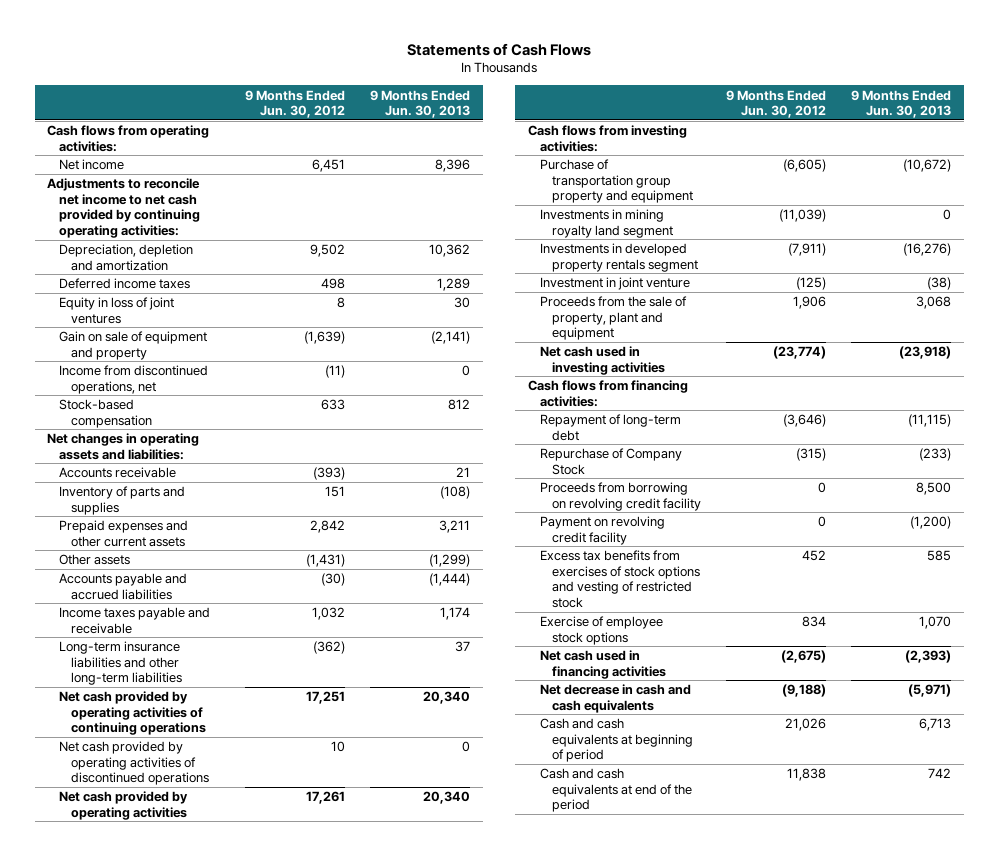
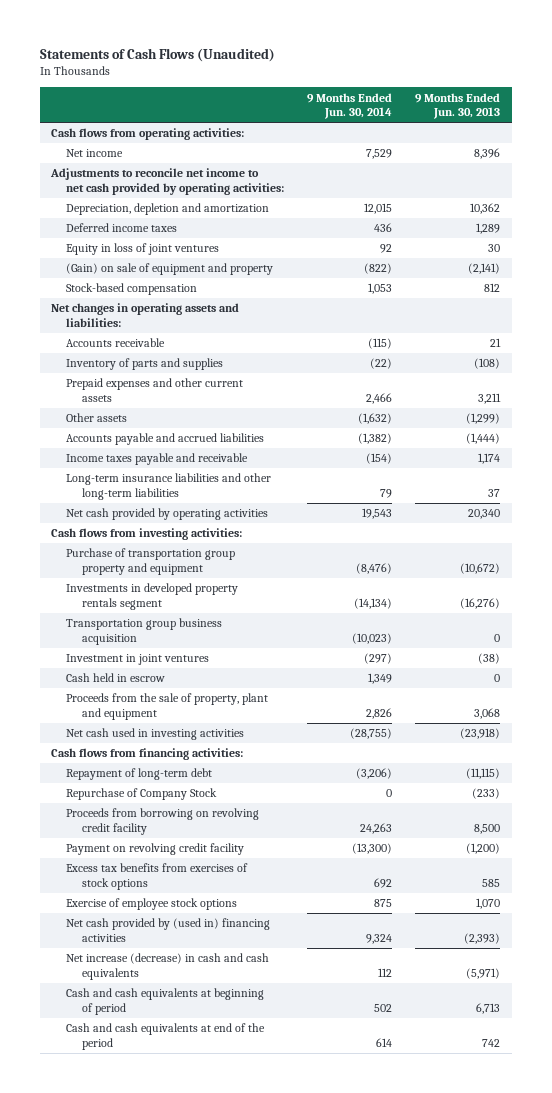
[407,42,592,56] Statements of Cash Flows -> [39,47,275,62] Statements of Cash Flows (Unaudited)
[245,89,346,119] 9 Months Ended Jun. 30, 2012 -> none
none -> [307,92,393,120] 9 Months Ended Jun. 30, 2014
[47,178,201,238] Adjustments to reconcile net income to net cash provided by continuing operating activities: -> [50,168,285,195] Adjustments to reconcile net income to net cash provided by operating activities:
[59,365,209,394] Income from discontinued operations, net -> none
[59,331,208,360] Gain on sale of equipment and property -> [66,263,274,276] (Gain) on sale of equipment and property
[59,691,207,736] Net cash provided by operating activities of continuing operations -> none
[59,741,210,786] Net cash provided by operating activities of discontinued operations -> none
[540,209,674,238] Investments in mining royalty land segment -> none
none -> [66,618,223,645] Transportation group business acquisition
[540,277,691,291] Investment in joint venture -> [66,654,210,666] Investment in joint ventures
none -> [66,673,166,683] Cash held in escrow
[540,550,701,608] Excess tax benefits from exercises of stock options and vesting of restricted stock -> [66,863,249,890] Excess tax benefits from exercises of stock options
[540,650,667,679] Net cash used in financing activities -> [66,918,271,942] Net cash provided by (used in) financing activities
[540,684,692,713] Net decrease in cash and cash equivalents -> [66,953,270,980] Net increase (decrease) in cash and cash equivalents

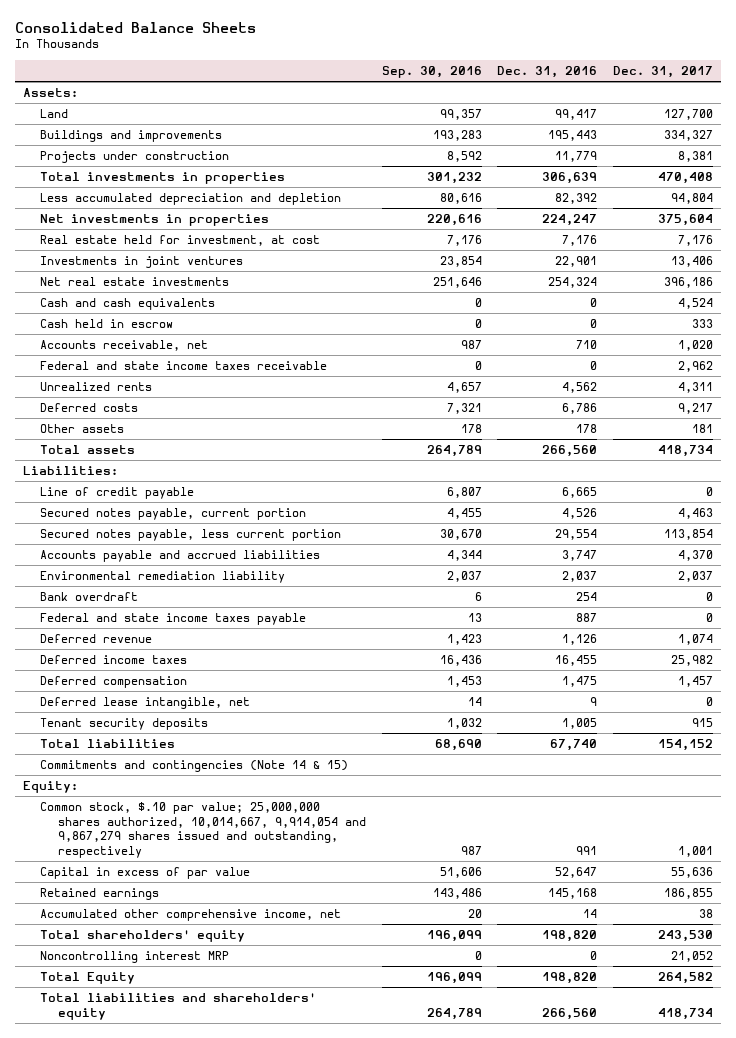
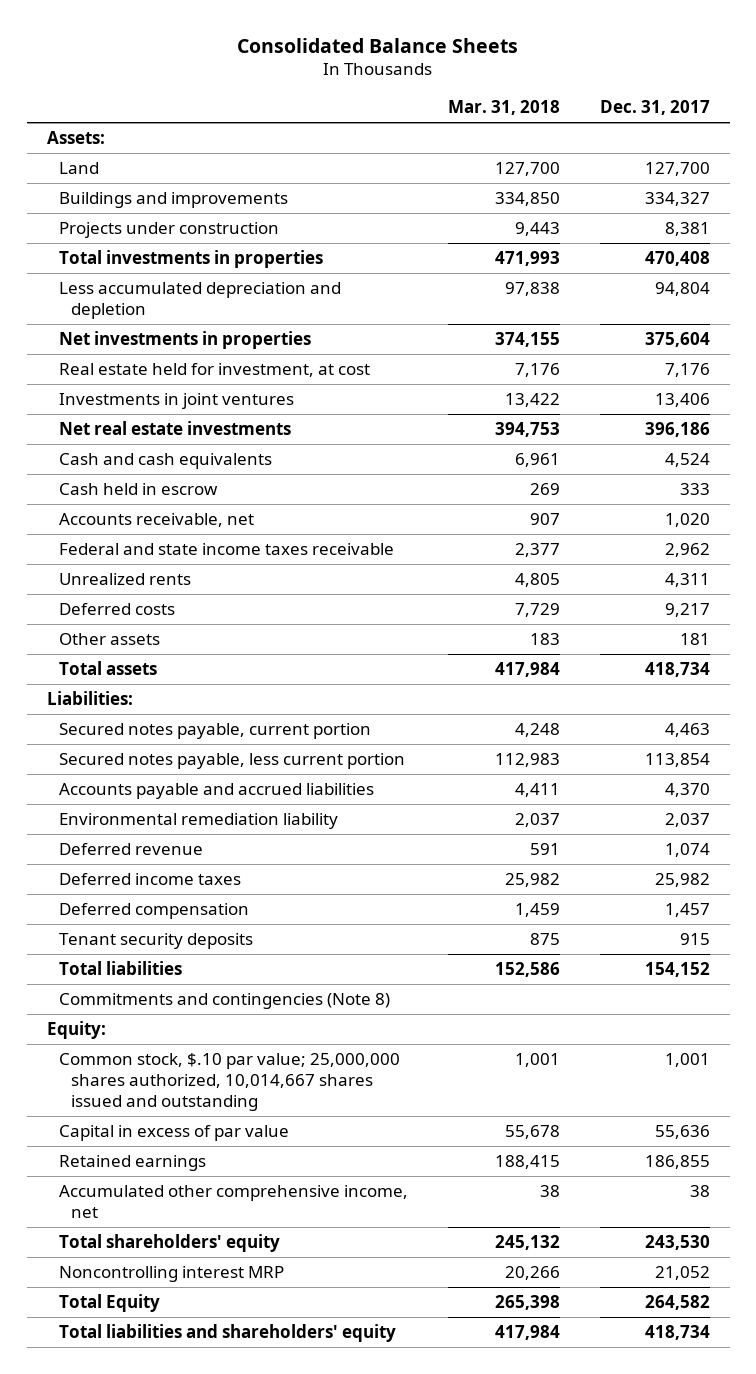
[381,66,482,79] Sep. 30, 2016 -> none
[497,66,598,79] Dec. 31, 2016 -> none
none -> [447,100,560,116] Mar. 31, 2018
[40,487,195,500] Line of credit payable -> none
[40,592,139,602] Bank overdraft -> none
[40,613,307,626] Federal and state income taxes payable -> none
[40,697,251,710] Deferred lease intangible, net -> none
[40,760,349,773] Commitments and contingencies (Note 14 & 15) -> [58,993,390,1010] Commitments and contingencies (Note 8)
[40,802,366,858] Common stock, $.10 par value; 25,000,000 shares authorized, 10,014,667, 9,914,054 and 9,867,279 shares issued and outstanding, respectively -> [58,1053,400,1112] Common stock, $.10 par value; 25,000,000 shares authorized, 10,014,667 shares issued and outstanding

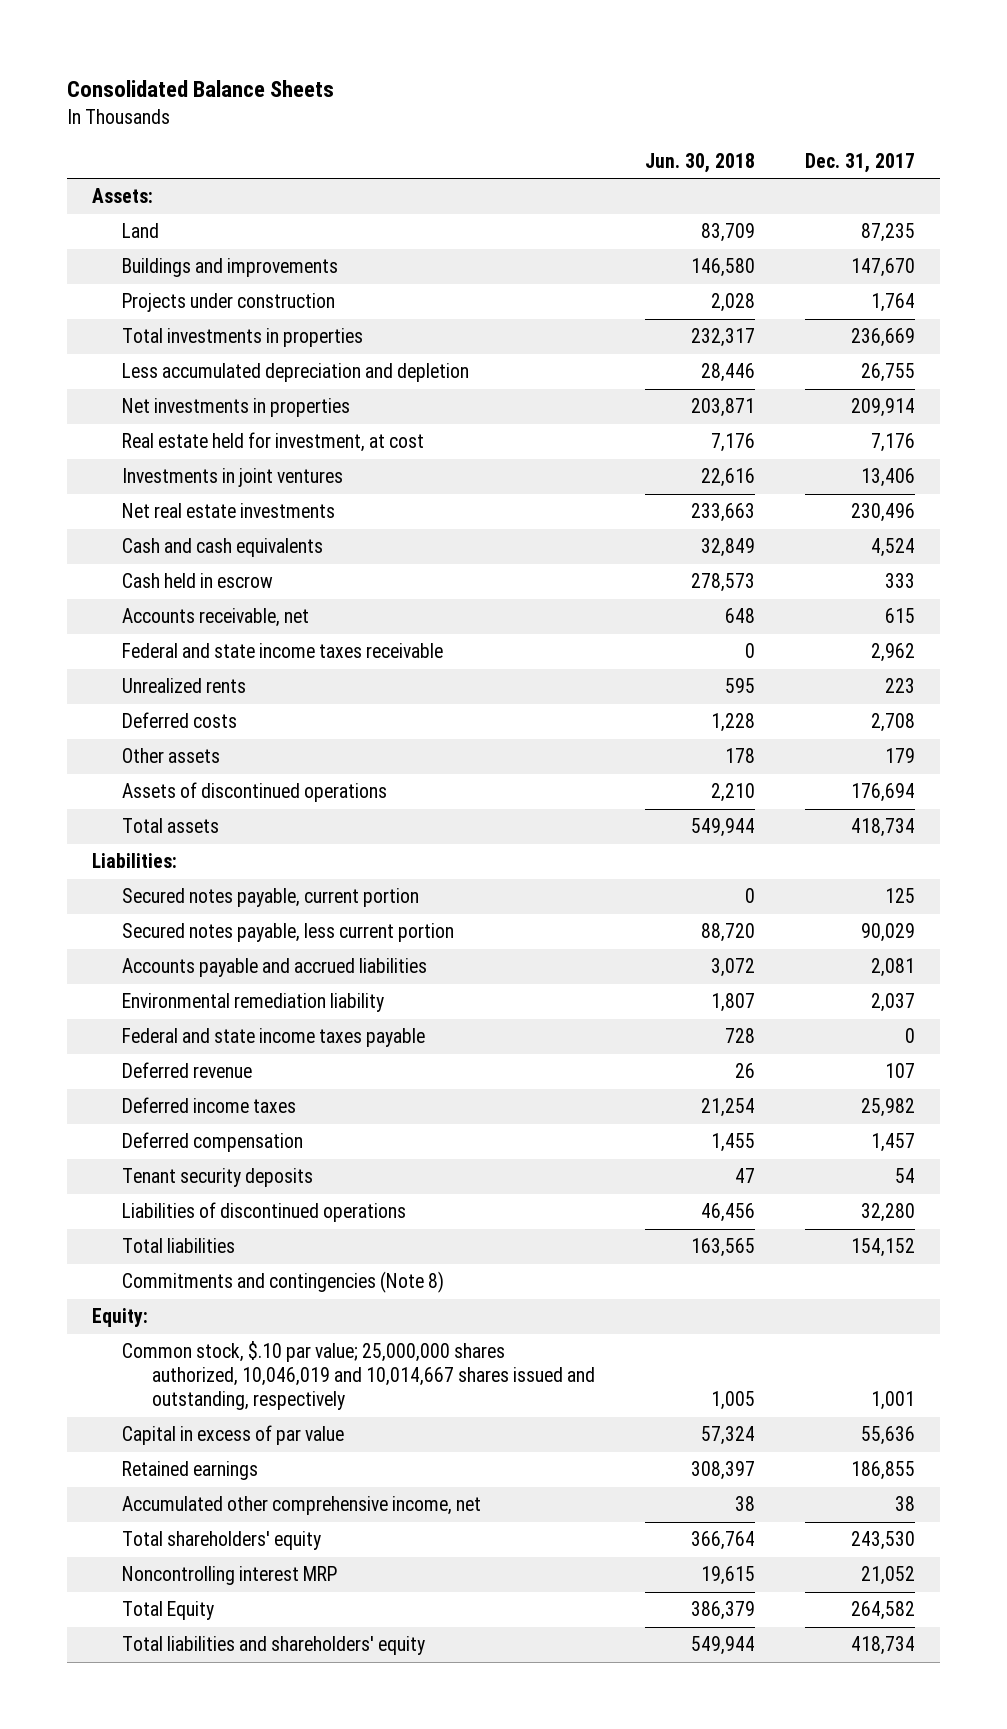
[447,100,560,116] Mar. 31, 2018 -> none
none -> [645,153,756,174] Jun. 30, 2018
[644,162,710,177] 127,700 -> [861,223,916,243] 87,235
[644,192,710,207] 334,327 -> [851,258,916,278] 147,670
[664,222,710,237] 8,381 -> [871,293,916,313] 1,764
[644,251,710,267] 470,408 -> [851,328,916,348] 236,669
[654,282,710,297] 94,804 -> [861,363,916,383] 26,755
[644,332,710,348] 375,604 -> [851,398,916,418] 209,914
[644,422,710,438] 396,186 -> [851,503,916,523] 230,496
[664,513,710,528] 1,020 -> [885,608,916,624] 615
[664,573,710,588] 4,311 -> [885,678,916,694] 223
[664,603,710,618] 9,217 -> [871,713,916,733] 2,708
[679,633,710,646] 181 -> [885,748,916,764] 179
none -> [122,782,388,803] Assets of discontinued operations
[664,723,710,738] 4,463 -> [885,888,916,904] 125
[644,753,710,768] 113,854 -> [861,923,916,943] 90,029
[664,783,710,798] 4,370 -> [871,958,916,978] 2,081
none -> [122,1028,426,1048] Federal and state income taxes payable
[664,843,710,858] 1,074 -> [885,1063,916,1079] 107
[679,933,710,946] 915 -> [895,1168,916,1184] 54
none -> [122,1202,407,1223] Liabilities of discontinued operations
[58,1053,400,1112] Common stock, $.10 par value; 25,000,000 shares authorized, 10,014,667 shares issued and outstanding -> [122,1341,596,1411] Common stock, $.10 par value; 25,000,000 shares authorized, 10,046,019 and 10,014,667 shares issued and outstanding, respectively

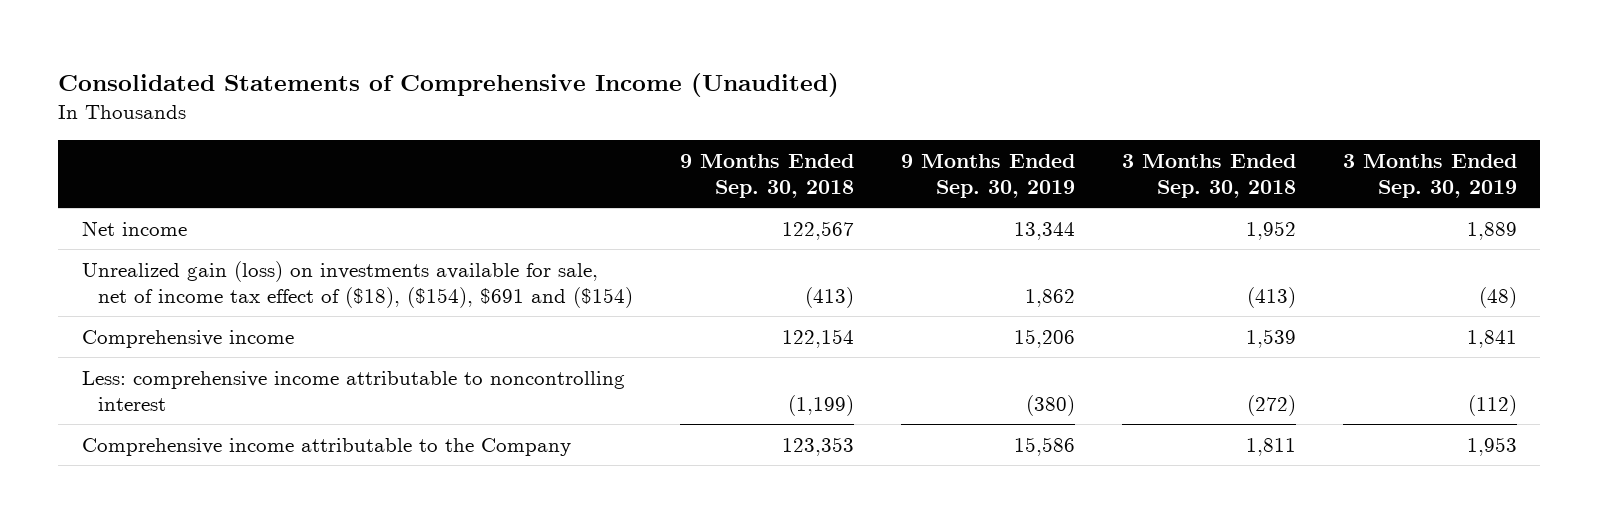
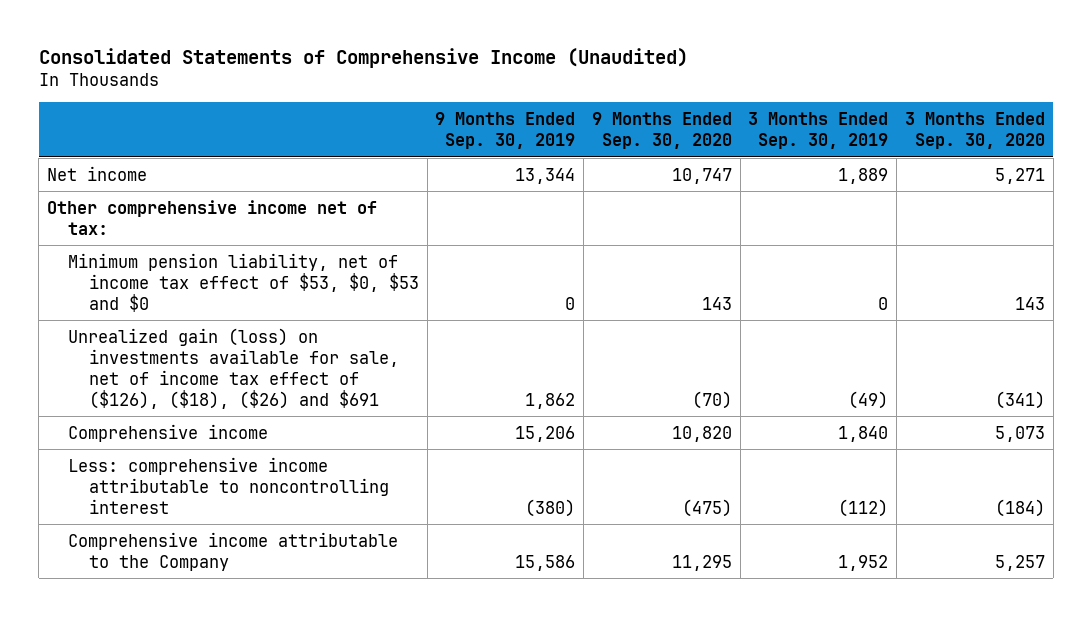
[679,153,854,199] 9 Months Ended Sep. 30, 2018 -> none
[1121,153,1296,199] 3 Months Ended Sep. 30, 2018 -> none
none -> [591,111,732,149] 9 Months Ended Sep. 30, 2020
none -> [904,111,1045,149] 3 Months Ended Sep. 30, 2020
none -> [47,199,378,235] Other comprehensive income net of tax:
none -> [68,252,419,312] Minimum pension liability, net of income tax effect of $53, $0, $53 and $0
[81,260,633,308] Unrealized gain (loss) on investments available for sale, net of income tax effect of ($18), ($154), $691 and ($154) -> [68,327,399,409] Unrealized gain (loss) on investments available for sale, net of income tax effect of ($126), ($18), ($26) and $691
[1478,286,1517,308] (48) -> [848,390,889,409] (49)
[1466,329,1517,348] 1,841 -> [838,425,889,442] 1,840
[1466,436,1517,456] 1,953 -> [838,554,889,571] 1,952

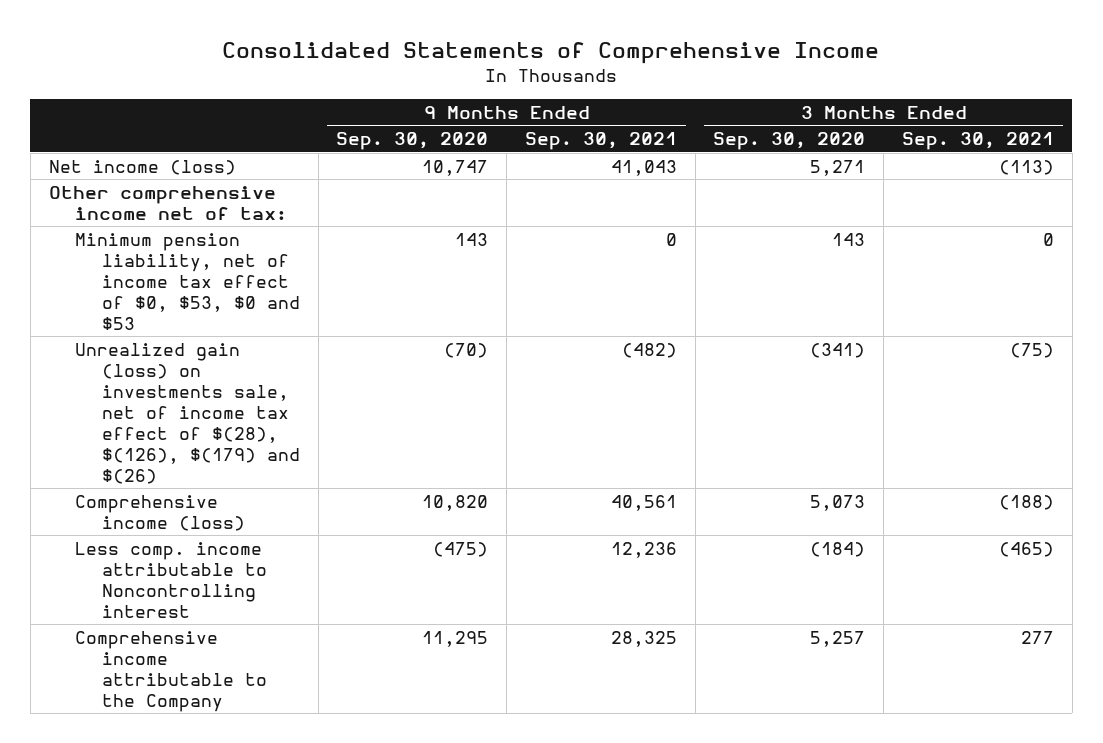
[38,48,688,69] Consolidated Statements of Comprehensive Income (Unaudited) -> [222,41,880,64] Consolidated Statements of Comprehensive Income
[435,111,576,149] 9 Months Ended Sep. 30, 2019 -> none
[748,111,889,149] 3 Months Ended Sep. 30, 2019 -> none
none -> [524,132,677,151] Sep. 30, 2021
none -> [902,132,1055,151] Sep. 30, 2021
[47,165,148,181] Net income -> [48,159,236,175] Net income (loss)
[68,252,419,312] Minimum pension liability, net of income tax effect of $53, $0, $53 and $0 -> [75,232,300,330] Minimum pension liability, net of income tax effect of $0, $53, $0 and $53
[68,327,399,409] Unrealized gain (loss) on investments available for sale, net of income tax effect of ($126), ($18), ($26) and $691 -> [75,342,300,484] Unrealized gain (loss) on investments sale, net of income tax effect of $(28), $(126), $(179) and $(26)
[68,423,269,442] Comprehensive income -> [75,494,245,531] Comprehensive income (loss)
[68,456,389,514] Less: comprehensive income attributable to noncontrolling interest -> [75,541,267,618] Less comp. income attributable to Noncontrolling interest

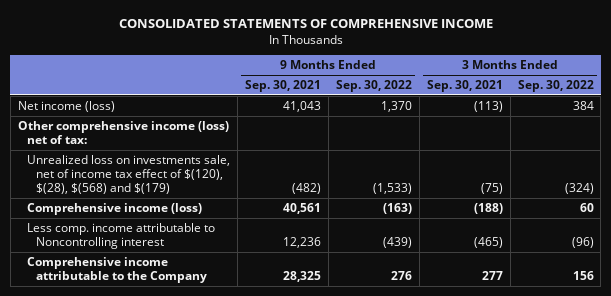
[222,41,880,64] Consolidated Statements of Comprehensive Income -> [118,19,493,29] CONSOLIDATED STATEMENTS OF COMPREHENSIVE INCOME
[336,132,489,151] Sep. 30, 2020 -> none
[713,132,866,151] Sep. 30, 2020 -> none
none -> [335,80,412,93] Sep. 30, 2022
none -> [517,80,594,93] Sep. 30, 2022
[75,232,300,330] Minimum pension liability, net of income tax effect of $0, $53, $0 and $53 -> none
[48,185,288,220] Other comprehensive income net of tax: -> [17,120,229,145] Other comprehensive income (loss) net of tax:
[75,342,300,484] Unrealized gain (loss) on investments sale, net of income tax effect of $(28), $(126), $(179) and $(26) -> [26,154,230,195] Unrealized loss on investments sale, net of income tax effect of $(120), $(28), $(568) and $(179)

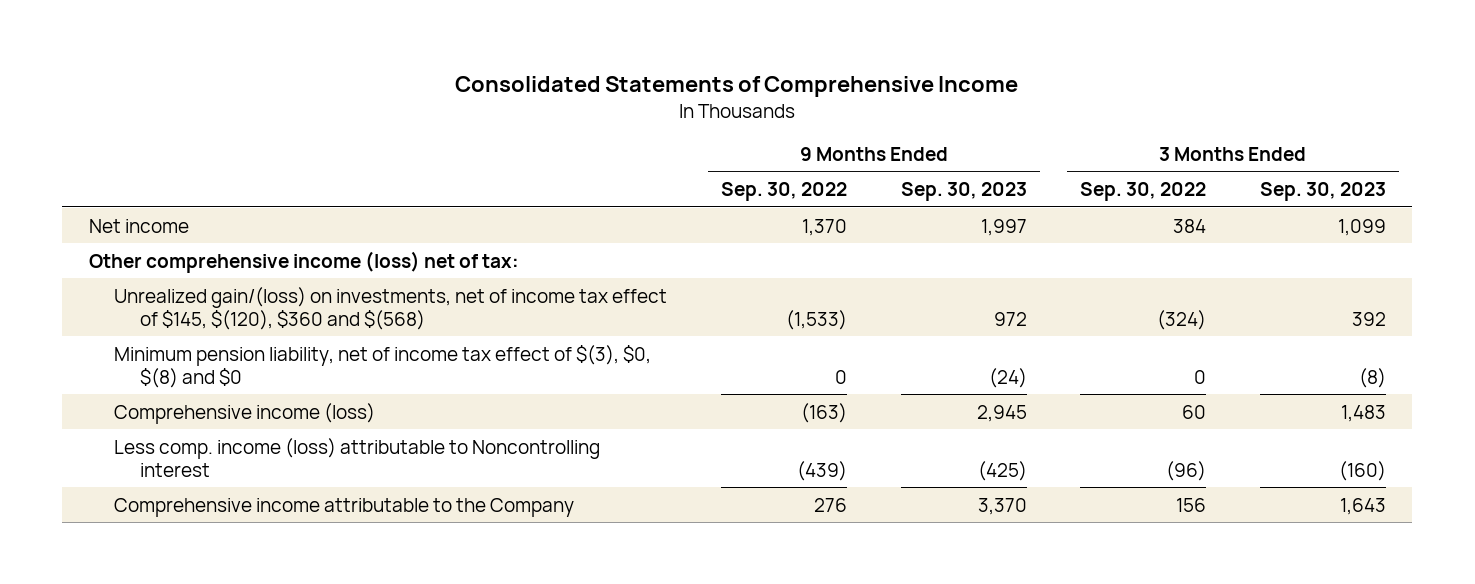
[118,19,493,29] CONSOLIDATED STATEMENTS OF COMPREHENSIVE INCOME -> [455,75,1019,97] Consolidated Statements of Comprehensive Income
[244,80,321,93] Sep. 30, 2021 -> none
[426,80,503,93] Sep. 30, 2021 -> none
none -> [900,182,1027,202] Sep. 30, 2023
none -> [1259,182,1386,202] Sep. 30, 2023
[17,100,115,112] Net income (loss) -> [89,218,190,233] Net income
[26,154,230,195] Unrealized loss on investments sale, net of income tax effect of $(120), $(28), $(568) and $(179) -> [114,286,668,330] Unrealized gain/(loss) on investments, net of income tax effect of $145, $(120), $360 and $(568)
none -> [114,344,652,388] Minimum pension liability, net of income tax effect of $(3), $0, $(8) and $0
[26,222,215,250] Less comp. income attributable to Noncontrolling interest -> [114,437,601,477] Less comp. income (loss) attributable to Noncontrolling interest

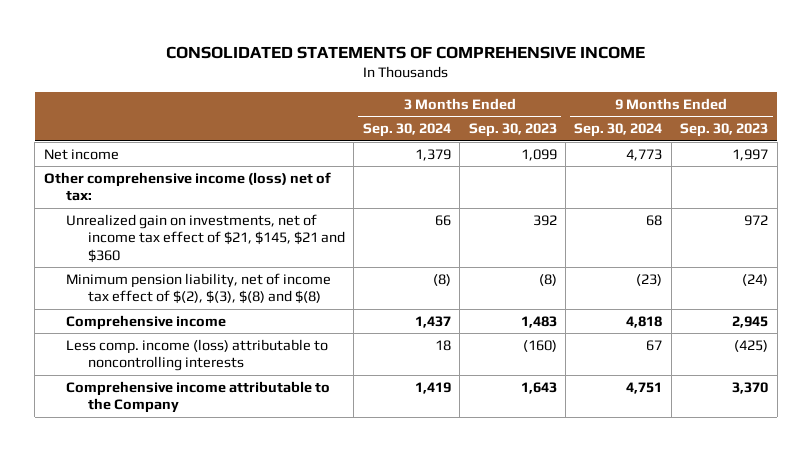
[455,75,1019,97] Consolidated Statements of Comprehensive Income -> [165,45,645,59] CONSOLIDATED STATEMENTS OF COMPREHENSIVE INCOME
[720,182,847,202] Sep. 30, 2022 -> none
[1080,182,1207,202] Sep. 30, 2022 -> none
none -> [362,123,451,138] Sep. 30, 2024
none -> [574,123,663,138] Sep. 30, 2024
[114,286,668,330] Unrealized gain/(loss) on investments, net of income tax effect of $145, $(120), $360 and $(568) -> [65,213,346,263] Unrealized gain on investments, net of income tax effect of $21, $145, $21 and $360
[114,344,652,388] Minimum pension liability, net of income tax effect of $(3), $0, $(8) and $0 -> [65,272,331,305] Minimum pension liability, net of income tax effect of $(2), $(3), $(8) and $(8)
[114,402,376,424] Comprehensive income (loss) -> [65,314,226,330] Comprehensive income
[114,437,601,477] Less comp. income (loss) attributable to Noncontrolling interest -> [65,338,328,372] Less comp. income (loss) attributable to noncontrolling interests

